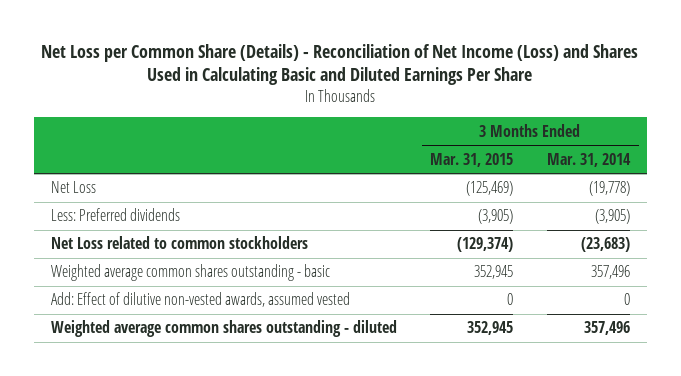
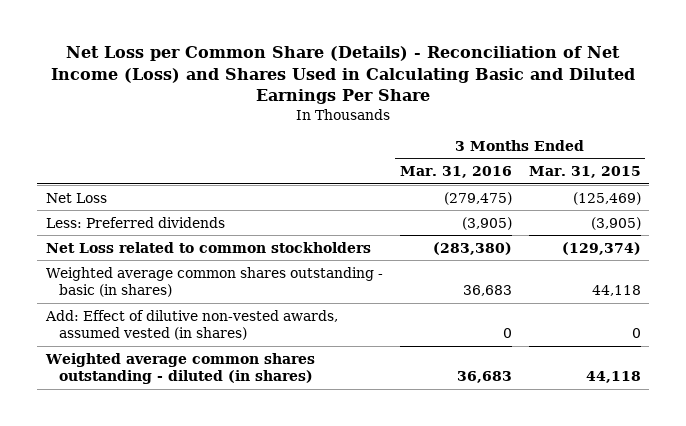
[547,152,632,167] Mar. 31, 2014 -> none
none -> [399,166,512,179] Mar. 31, 2016
[50,264,330,282] Weighted average common shares outstanding - basic -> [45,266,383,298] Weighted average common shares outstanding - basic (in shares)
[474,265,514,280] 352,945 -> [591,285,641,297] 44,118
[50,292,350,308] Add: Effect of dilutive non-vested awards, assumed vested -> [44,309,338,341] Add: Effect of dilutive non-vested awards, assumed vested (in shares)
[50,320,397,338] Weighted average common shares outstanding - diluted -> [44,352,315,385] Weighted average common shares outstanding - diluted (in shares)
[467,321,514,336] 352,945 -> [585,371,641,384] 44,118

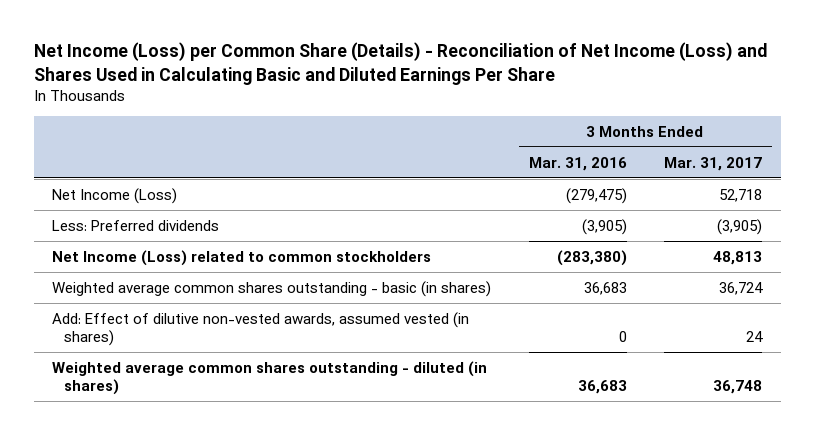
[51,46,636,105] Net Loss per Common Share (Details) - Reconciliation of Net Income (Loss) and Shares Used in Calculating Basic and Diluted Earnings Per Share -> [33,42,767,85] Net Income (Loss) per Common Share (Details) - Reconciliation of Net Income (Loss) and Shares Used in Calculating Basic and Diluted Earnings Per Share
[528,166,641,179] Mar. 31, 2015 -> none
none -> [664,156,763,171] Mar. 31, 2017
[45,192,107,203] Net Loss -> [52,187,178,204] Net Income (Loss)
[45,241,371,253] Net Loss related to common stockholders -> [52,249,432,266] Net Income (Loss) related to common stockholders

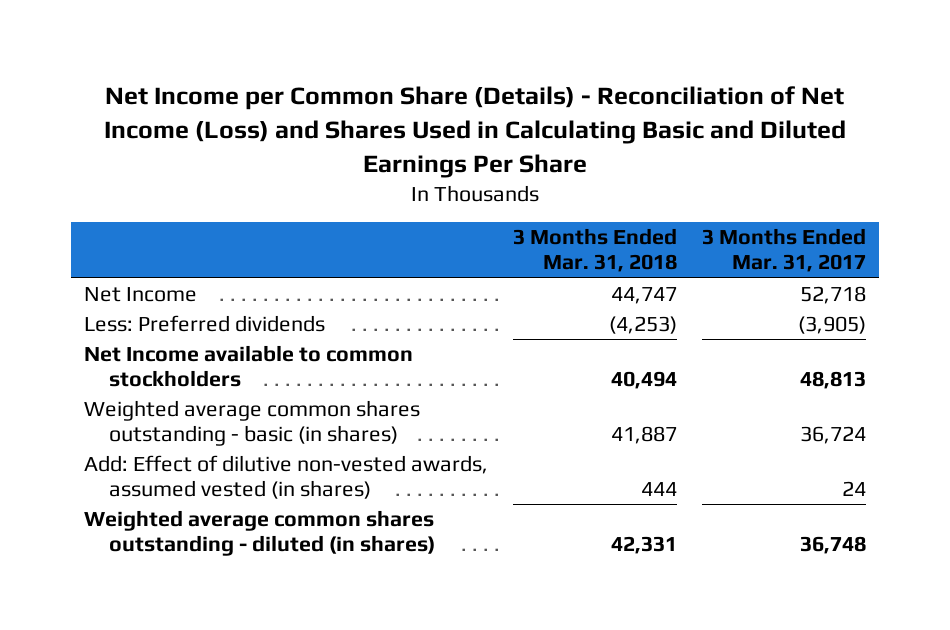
[33,42,767,85] Net Income (Loss) per Common Share (Details) - Reconciliation of Net Income (Loss) and Shares Used in Calculating Basic and Diluted Earnings Per Share -> [103,86,846,178] Net Income per Common Share (Details) - Reconciliation of Net Income (Loss) and Shares Used in Calculating Basic and Diluted Earnings Per Share
[528,156,627,171] Mar. 31, 2016 -> none
none -> [512,228,677,273] 3 Months Ended Mar. 31, 2018
[52,187,178,204] Net Income (Loss) -> [83,287,197,303] Net Income
[52,249,432,266] Net Income (Loss) related to common stockholders -> [83,345,413,388] Net Income available to common stockholders

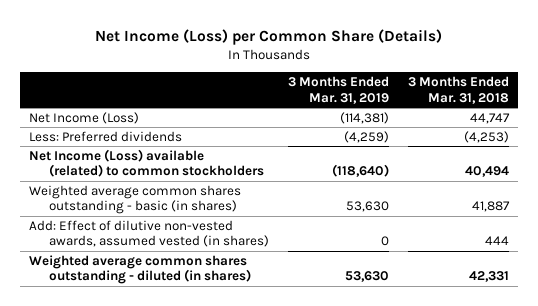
[103,86,846,178] Net Income per Common Share (Details) - Reconciliation of Net Income (Loss) and Shares Used in Calculating Basic and Diluted Earnings Per Share -> [94,28,442,45] Net Income (Loss) per Common Share (Details)
[702,228,867,273] 3 Months Ended Mar. 31, 2017 -> none
none -> [287,76,389,104] 3 Months Ended Mar. 31, 2019
[83,287,197,303] Net Income -> [29,111,140,124] Net Income (Loss)
[83,345,413,388] Net Income available to common stockholders -> [29,148,264,178] Net Income (Loss) available (related) to common stockholders

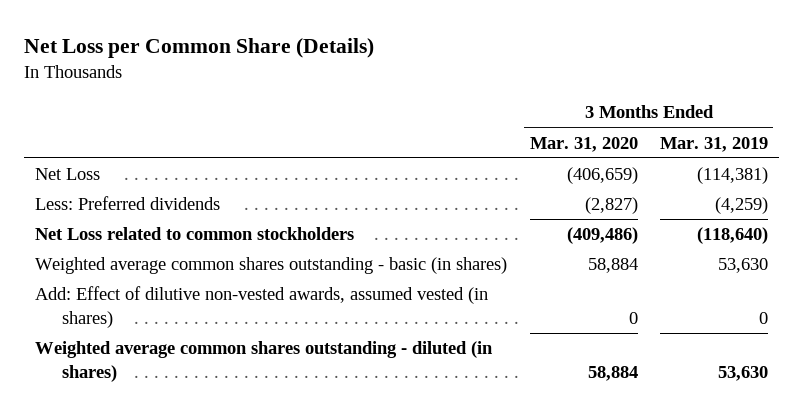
[94,28,442,45] Net Income (Loss) per Common Share (Details) -> [24,38,375,59] Net Loss per Common Share (Details)
[407,76,509,104] 3 Months Ended Mar. 31, 2018 -> none
none -> [529,136,638,152] Mar. 31, 2020
[29,111,140,124] Net Income (Loss) -> [35,168,101,181] Net Loss
[29,148,264,178] Net Income (Loss) available (related) to common stockholders -> [35,227,355,241] Net Loss related to common stockholders

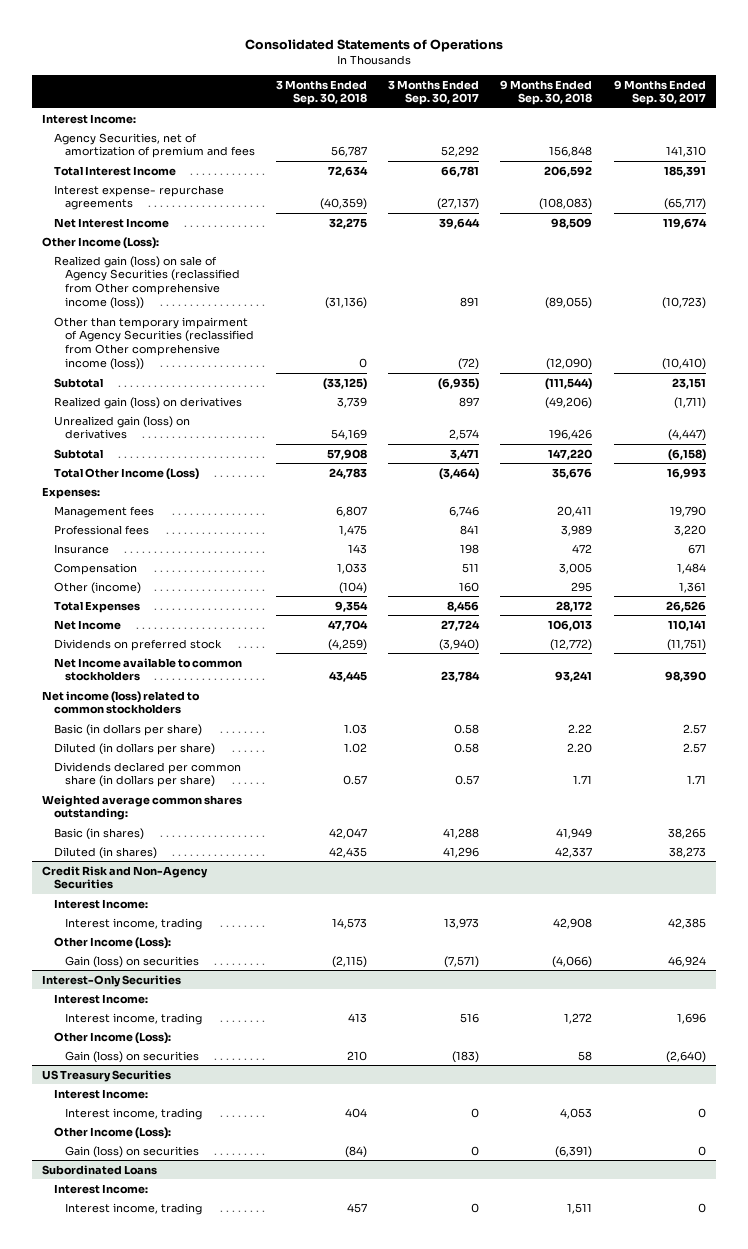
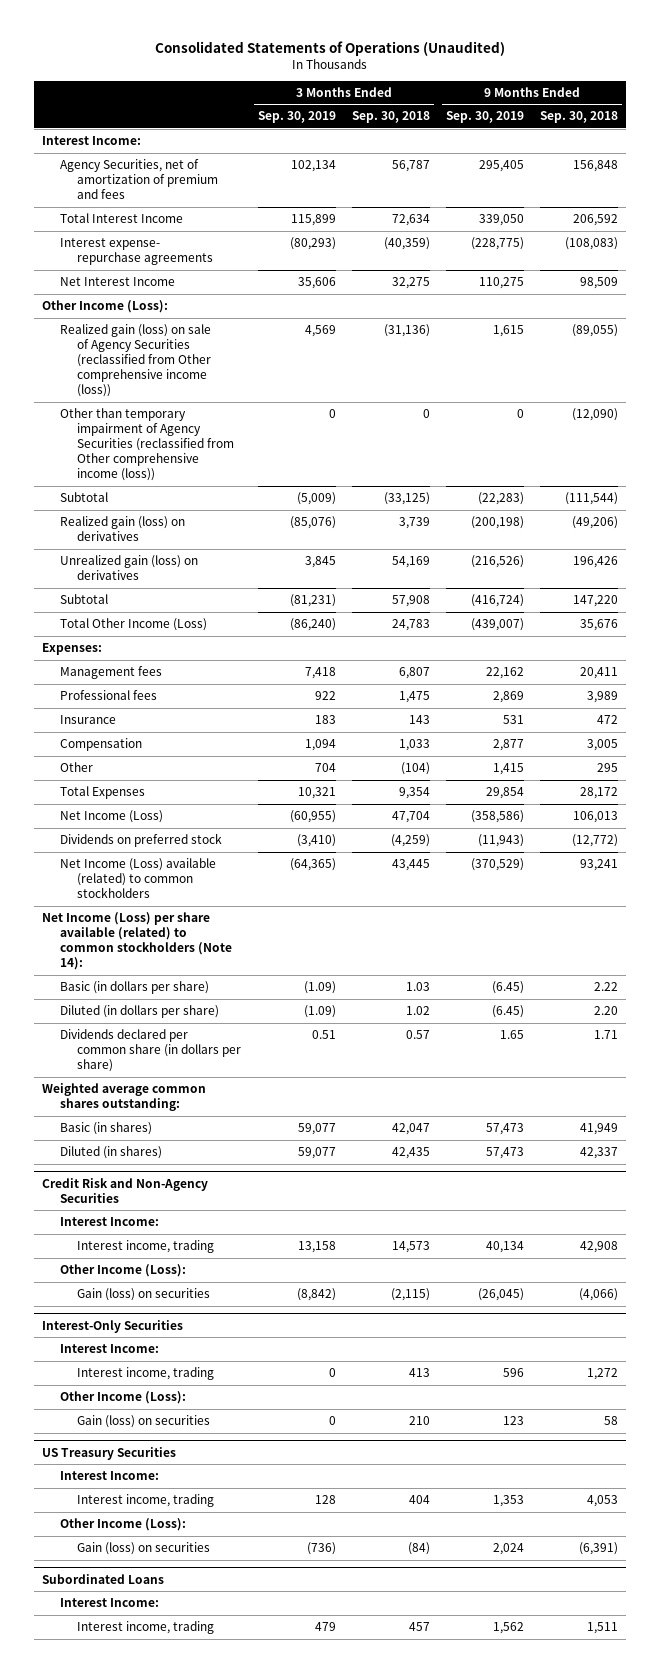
[244,38,503,52] Consolidated Statements of Operations -> [155,40,506,56] Consolidated Statements of Operations (Unaudited)
[388,79,480,106] 3 Months Ended Sep. 30, 2017 -> none
[613,79,706,106] 9 Months Ended Sep. 30, 2017 -> none
none -> [257,111,336,124] Sep. 30, 2019
none -> [446,111,525,124] Sep. 30, 2019
[53,581,141,594] Other (income) -> [59,762,93,773] Other
[53,619,121,630] Net Income -> [59,810,163,824] Net Income (Loss)
[53,657,242,682] Net Income available to common stockholders -> [59,858,216,899] Net Income (Loss) available (related) to common stockholders
[42,690,201,715] Net income (loss) related to common stockholders -> [42,912,232,971] Net Income (Loss) per share available (related) to common stockholders (Note 14):

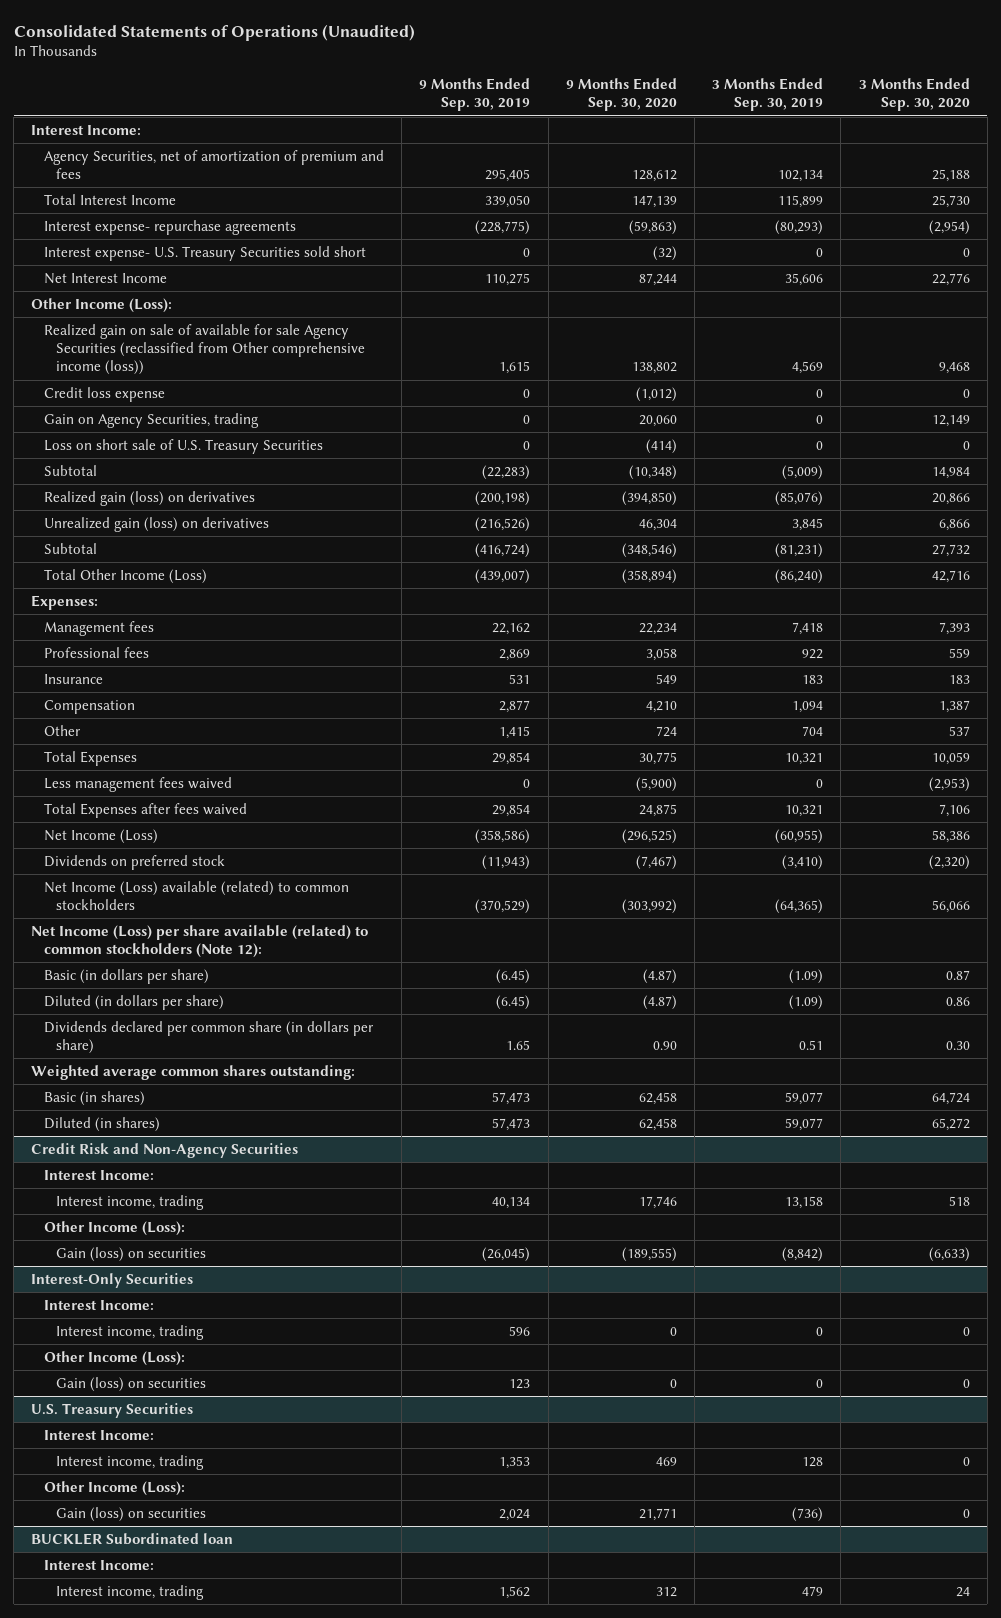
[351,111,430,124] Sep. 30, 2018 -> none
[540,111,619,124] Sep. 30, 2018 -> none
none -> [565,78,677,112] 9 Months Ended Sep. 30, 2020
none -> [858,78,970,112] 3 Months Ended Sep. 30, 2020
none -> [43,245,366,261] Interest expense- U.S. Treasury Securities sold short
[59,408,235,482] Other than temporary impairment of Agency Securities (reclassified from Other comprehensive income (loss)) -> none
[59,324,212,398] Realized gain (loss) on sale of Agency Securities (reclassified from Other comprehensive income (loss)) -> [43,323,366,376] Realized gain on sale of available for sale Agency Securities (reclassified from Other comprehensive income (loss))
none -> [43,386,165,402] Credit loss expense
none -> [43,412,259,428] Gain on Agency Securities, trading
none -> [43,438,323,454] Loss on short sale of U.S. Treasury Securities
none -> [43,776,232,792] Less management fees waived
none -> [43,802,247,818] Total Expenses after fees waived
[42,912,232,971] Net Income (Loss) per share available (related) to common stockholders (Note 14): -> [31,924,369,959] Net Income (Loss) per share available (related) to common stockholders (Note 12):
[42,1446,177,1460] US Treasury Securities -> [31,1402,194,1418] U.S. Treasury Securities
[42,1573,165,1584] Subordinated Loans -> [31,1532,234,1545] BUCKLER Subordinated loan

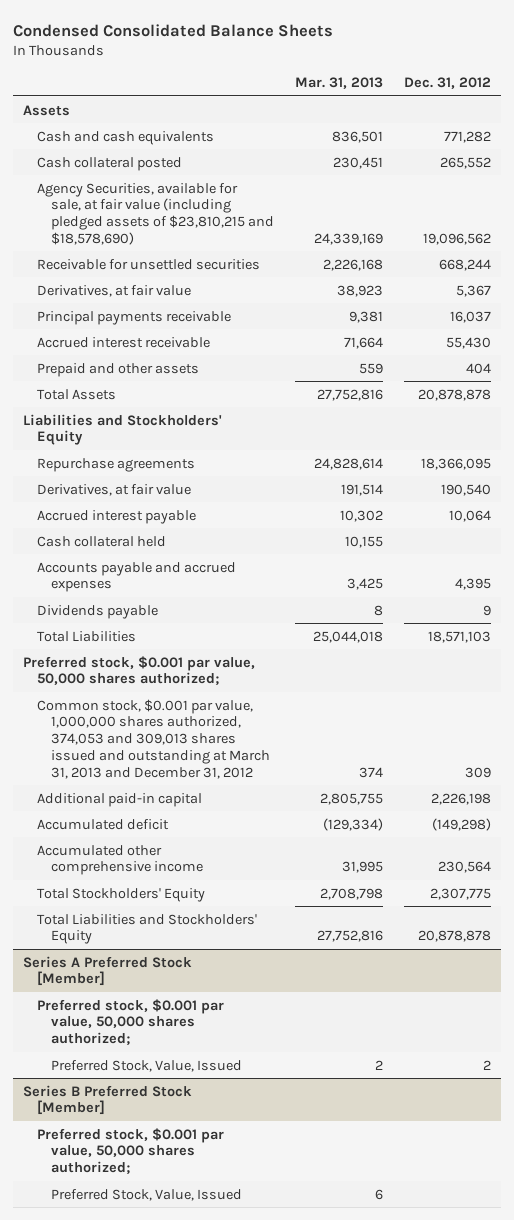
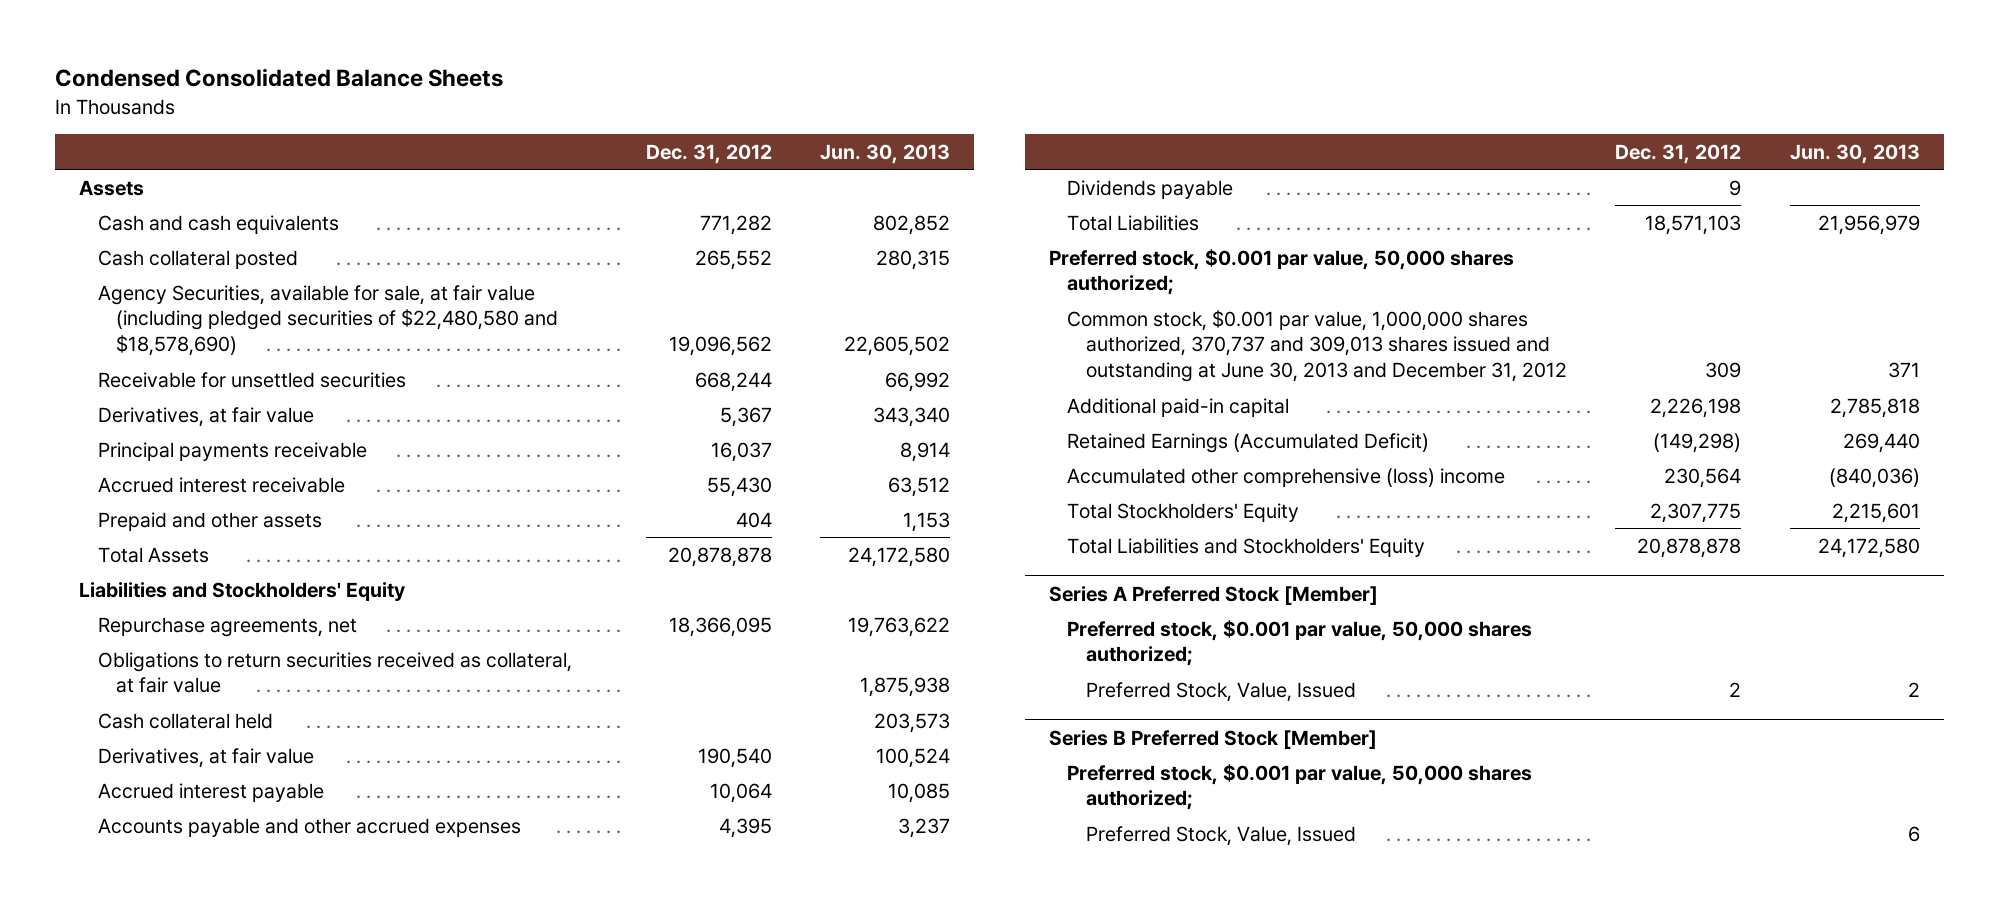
[294,77,383,90] Mar. 31, 2013 -> none
none -> [820,143,951,164] Jun. 30, 2013
[37,182,274,245] Agency Securities, available for sale, at fair value (including pledged assets of $23,810,215 and $18,578,690) -> [97,284,559,357] Agency Securities, available for sale, at fair value (including pledged securities of $22,480,580 and $18,578,690)
[37,457,196,472] Repurchase agreements -> [97,616,357,637] Repurchase agreements, net
none -> [97,651,572,694] Obligations to return securities received as collateral, at fair value
[37,535,167,547] Cash collateral held -> [97,712,273,729] Cash collateral held
[37,561,237,593] Accounts payable and accrued expenses -> [97,817,521,837] Accounts payable and other accrued expenses
[37,698,270,779] Common stock, $0.001 par value, 1,000,000 shares authorized, 374,053 and 309,013 shares issued and outstanding at March 31, 2013 and December 31, 2012 -> [1067,309,1567,383] Common stock, $0.001 par value, 1,000,000 shares authorized, 370,737 and 309,013 shares issued and outstanding at June 30, 2013 and December 31, 2012
[37,818,170,830] Accumulated deficit -> [1067,432,1430,453] Retained Earnings (Accumulated Deficit)
[37,844,203,876] Accumulated other comprehensive income -> [1067,467,1506,487] Accumulated other comprehensive (loss) income

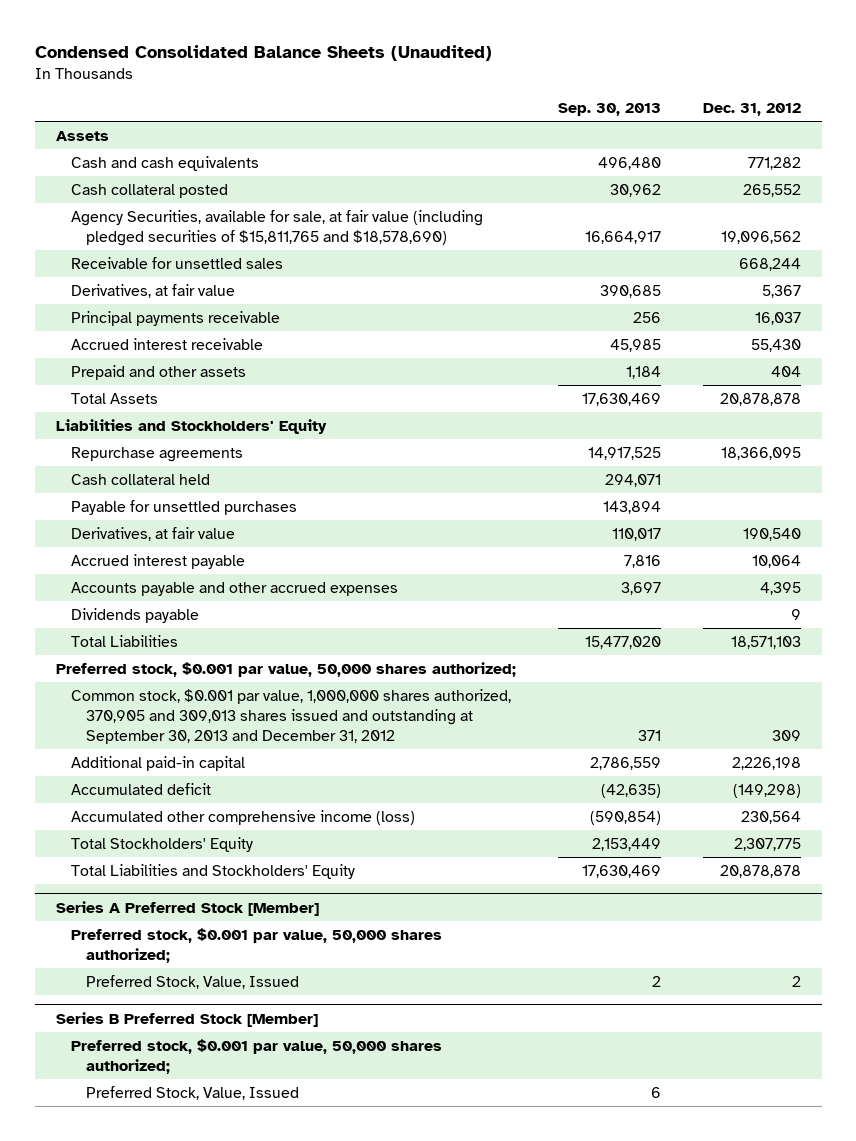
[55,68,504,88] Condensed Consolidated Balance Sheets -> [34,45,492,62] Condensed Consolidated Balance Sheets (Unaudited)
[820,143,951,164] Jun. 30, 2013 -> none
none -> [557,103,661,117] Sep. 30, 2013
[97,284,559,357] Agency Securities, available for sale, at fair value (including pledged securities of $22,480,580 and $18,578,690) -> [70,209,483,246] Agency Securities, available for sale, at fair value (including pledged securities of $15,811,765 and $18,578,690)
[97,371,406,388] Receivable for unsettled securities -> [70,256,283,269] Receivable for unsettled sales
[97,651,572,694] Obligations to return securities received as collateral, at fair value -> none
[97,616,357,637] Repurchase agreements, net -> [70,446,243,462] Repurchase agreements
none -> [70,499,297,515] Payable for unsettled purchases
[1067,309,1567,383] Common stock, $0.001 par value, 1,000,000 shares authorized, 370,737 and 309,013 shares issued and outstanding at June 30, 2013 and December 31, 2012 -> [70,688,511,744] Common stock, $0.001 par value, 1,000,000 shares authorized, 370,905 and 309,013 shares issued and outstanding at September 30, 2013 and December 31, 2012
[1067,432,1430,453] Retained Earnings (Accumulated Deficit) -> [70,782,211,795] Accumulated deficit
[1067,467,1506,487] Accumulated other comprehensive (loss) income -> [70,809,415,825] Accumulated other comprehensive income (loss)

